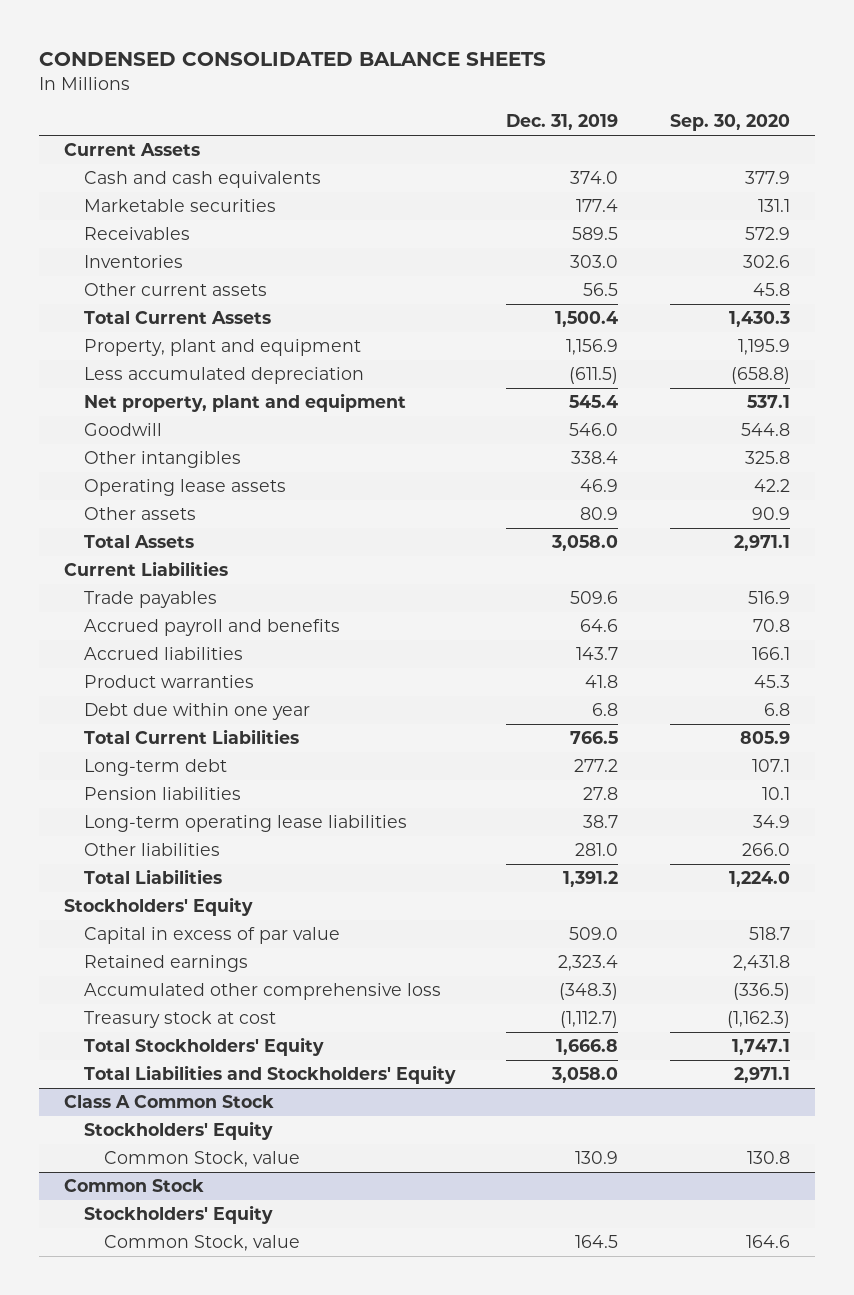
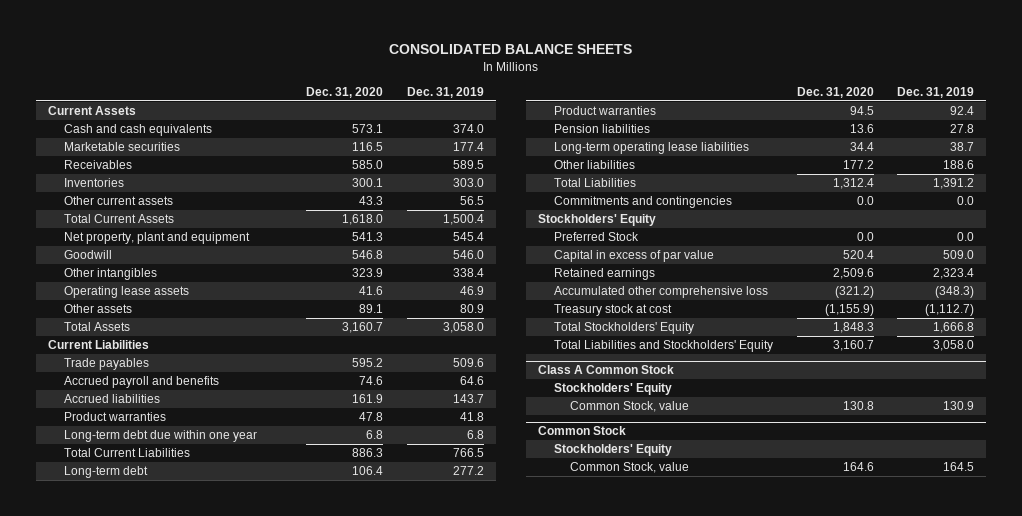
[38,51,546,66] CONDENSED CONSOLIDATED BALANCE SHEETS -> [388,44,632,55] CONSOLIDATED BALANCE SHEETS
[669,114,790,132] Sep. 30, 2020 -> none
none -> [306,86,384,98] Dec. 31, 2020
[84,339,362,357] Property, plant and equipment -> none
[84,367,365,385] Less accumulated depreciation -> none
[84,703,311,721] Debt due within one year -> [63,430,257,443] Long-term debt due within one year
none -> [553,106,656,116] Product warranties
[575,843,619,857] 281.0 -> [943,160,975,170] 188.6
none -> [553,196,732,209] Commitments and contingencies
none -> [553,232,639,242] Preferred Stock

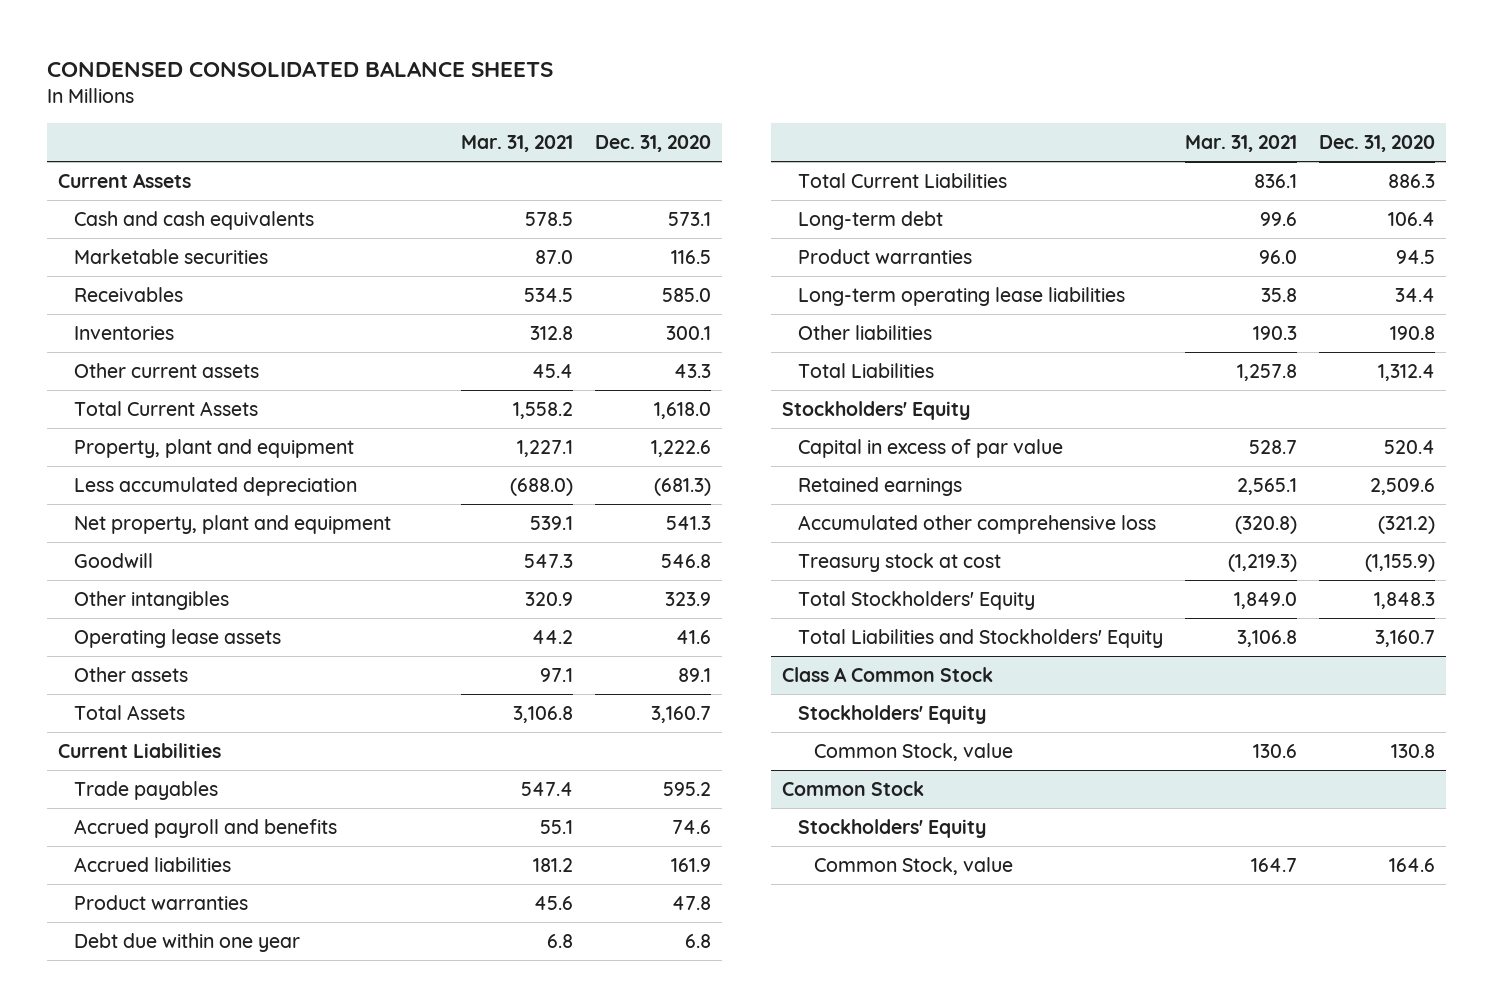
[388,44,632,55] CONSOLIDATED BALANCE SHEETS -> [46,60,553,77] CONDENSED CONSOLIDATED BALANCE SHEETS
[407,86,485,98] Dec. 31, 2019 -> none
none -> [460,134,573,152] Mar. 31, 2021
none -> [73,439,354,459] Property, plant and equipment
none -> [73,477,357,497] Less accumulated depreciation
[63,430,257,443] Long-term debt due within one year -> [73,933,300,953] Debt due within one year
[553,124,650,134] Pension liabilities -> none
[842,160,874,170] 177.2 -> [1389,326,1435,341] 190.8
[553,196,732,209] Commitments and contingencies -> none
[553,232,639,242] Preferred Stock -> none

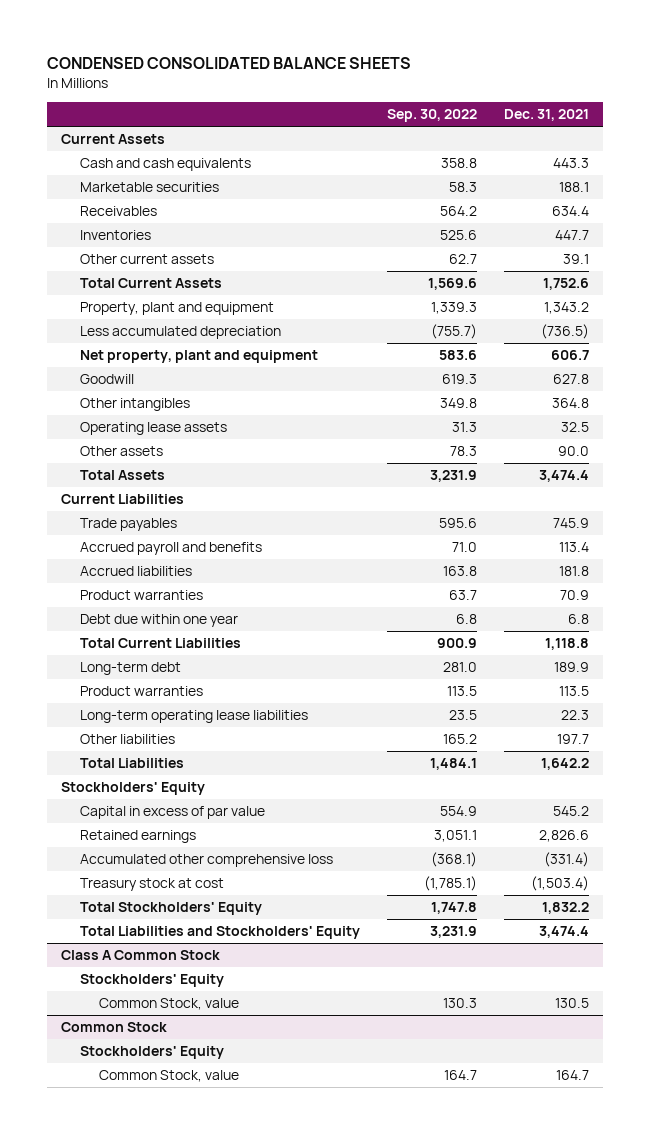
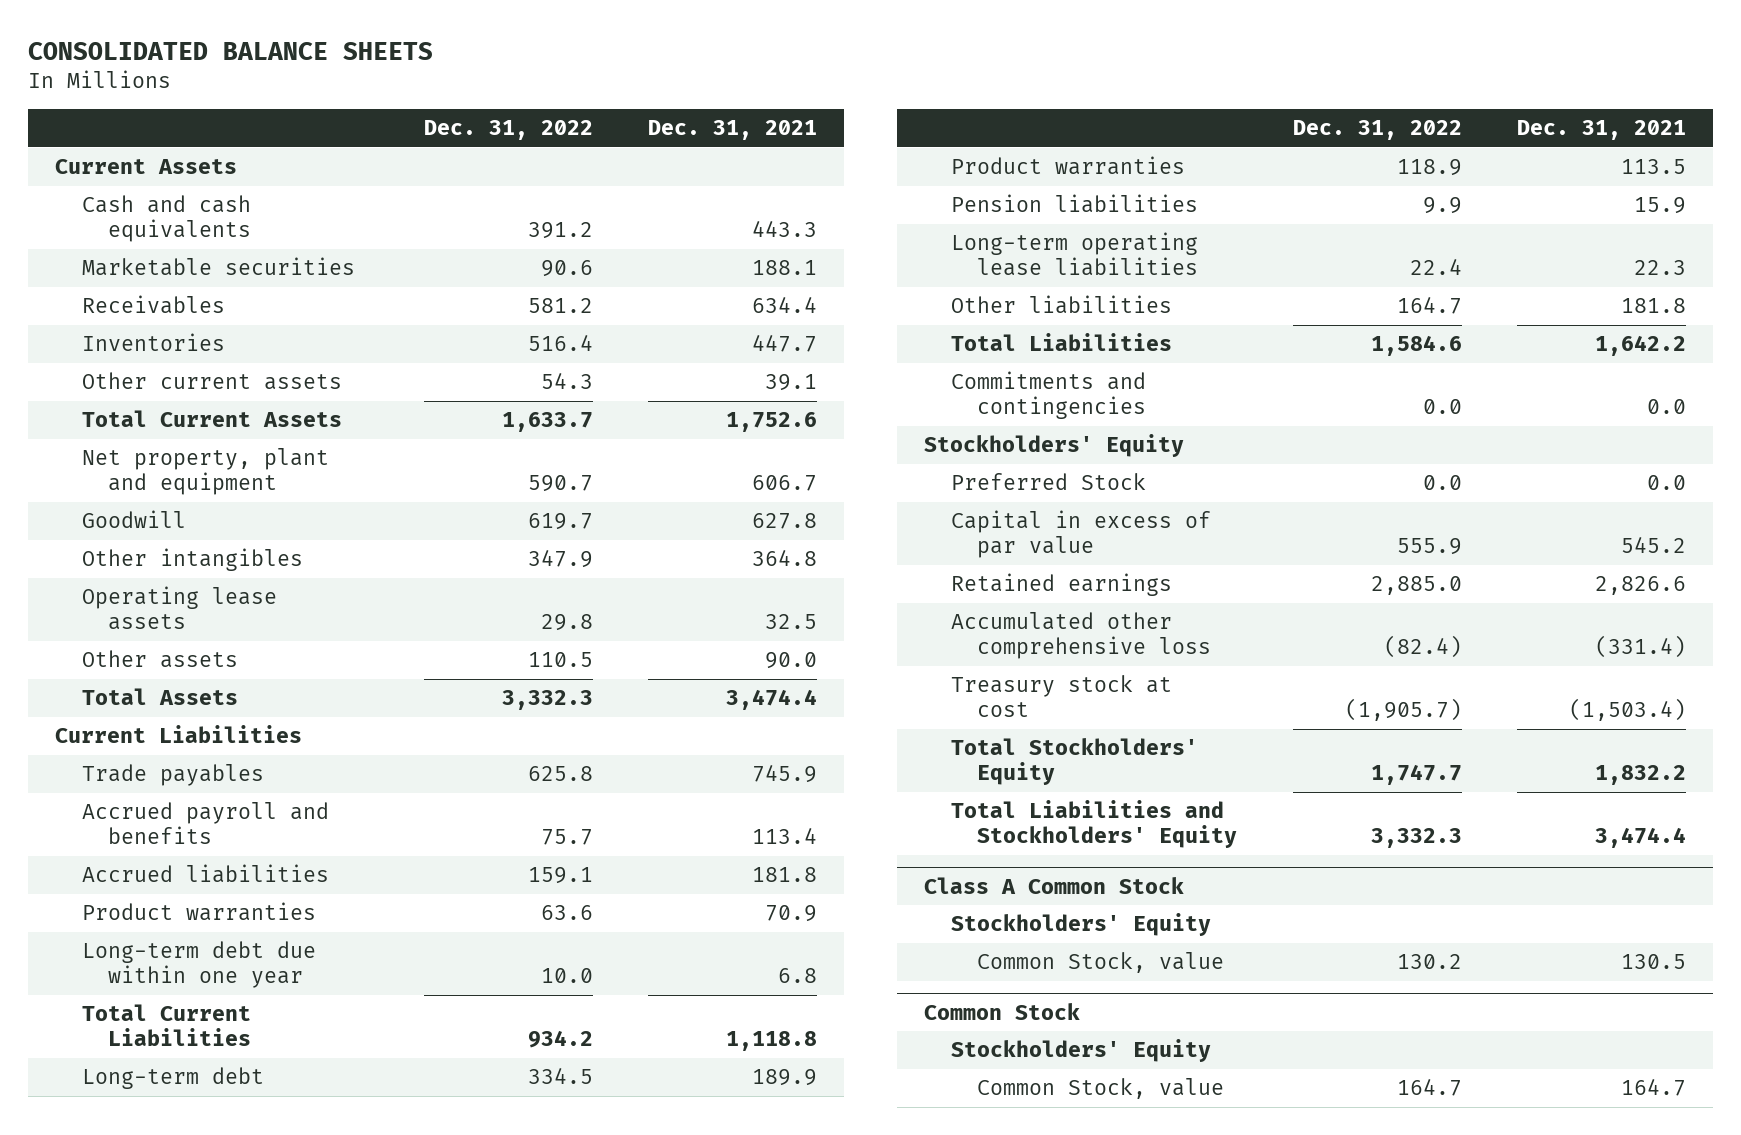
[47,57,412,70] CONDENSED CONSOLIDATED BALANCE SHEETS -> [27,41,433,60] CONSOLIDATED BALANCE SHEETS
[386,109,477,123] Sep. 30, 2022 -> none
none -> [423,119,593,140] Dec. 31, 2022
[79,302,274,316] Property, plant and equipment -> none
[79,326,281,340] Less accumulated depreciation -> none
[79,614,238,628] Debt due within one year -> [81,941,316,989] Long-term debt due within one year
none -> [950,194,1198,214] Pension liabilities
[557,734,590,745] 197.7 -> [1620,298,1686,314] 181.8
none -> [950,371,1147,420] Commitments and contingencies
none -> [950,473,1146,491] Preferred Stock

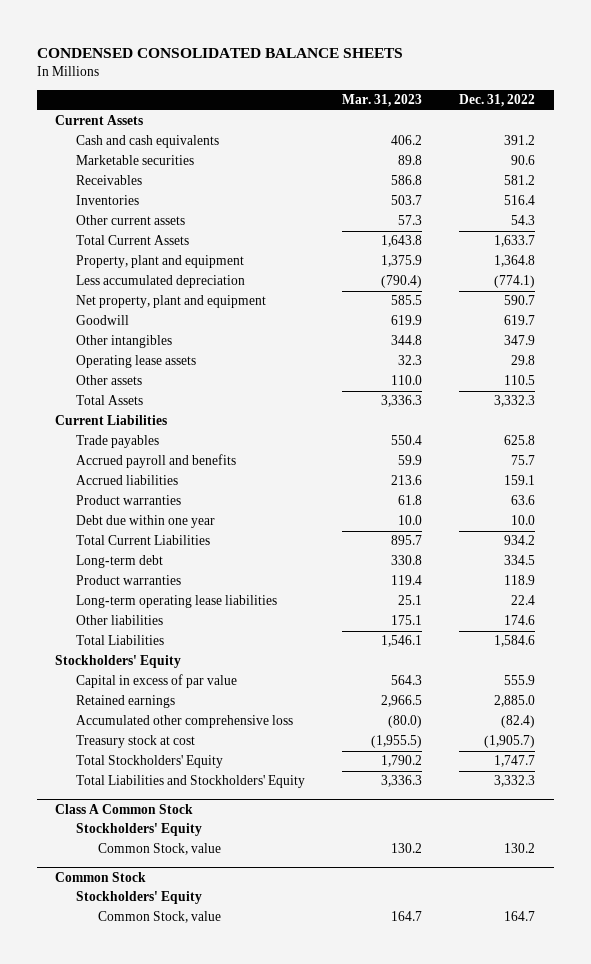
[27,41,433,60] CONSOLIDATED BALANCE SHEETS -> [36,48,403,59] CONDENSED CONSOLIDATED BALANCE SHEETS
[647,119,817,140] Dec. 31, 2021 -> none
none -> [342,94,423,108] Mar. 31, 2023
none -> [76,255,245,269] Property, plant and equipment
none -> [76,275,246,289] Less accumulated depreciation
[81,941,316,989] Long-term debt due within one year -> [76,515,216,529] Debt due within one year
[950,194,1198,214] Pension liabilities -> none
[1396,296,1462,315] 164.7 -> [504,615,536,626] 174.6
[950,371,1147,420] Commitments and contingencies -> none
[950,473,1146,491] Preferred Stock -> none

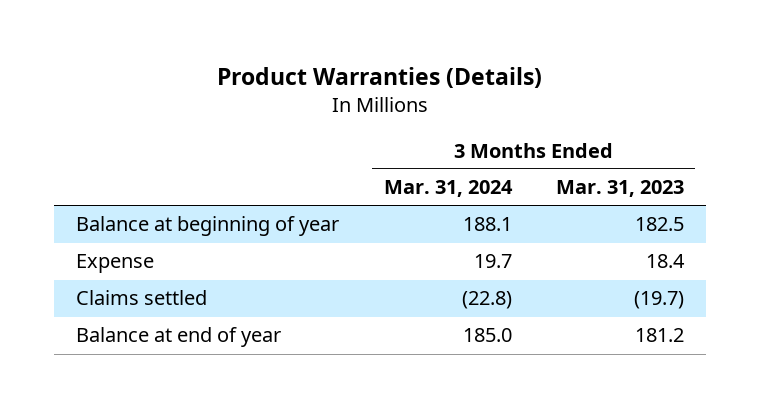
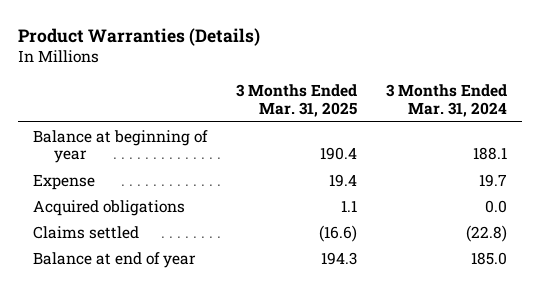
[555,180,684,198] Mar. 31, 2023 -> none
none -> [236,84,358,118] 3 Months Ended Mar. 31, 2025
none -> [32,199,185,216] Acquired obligations

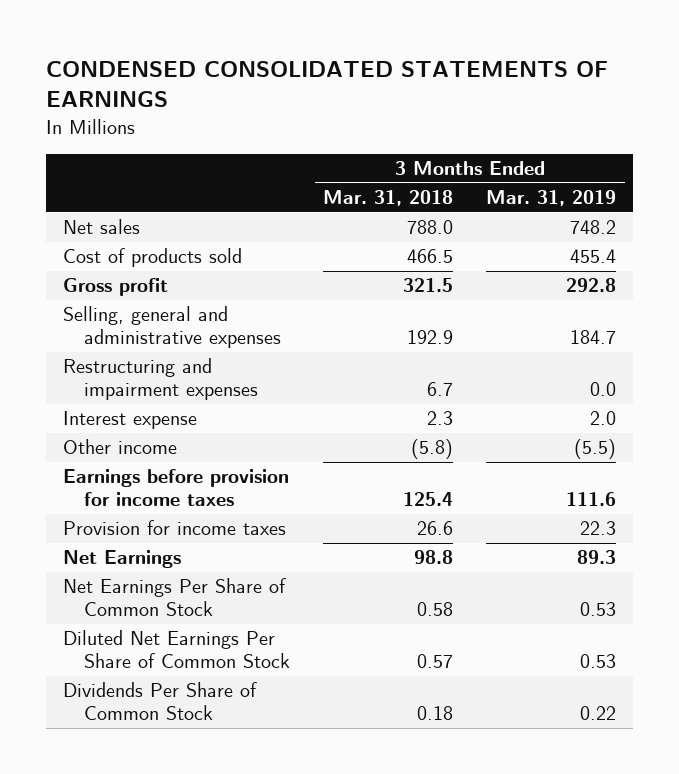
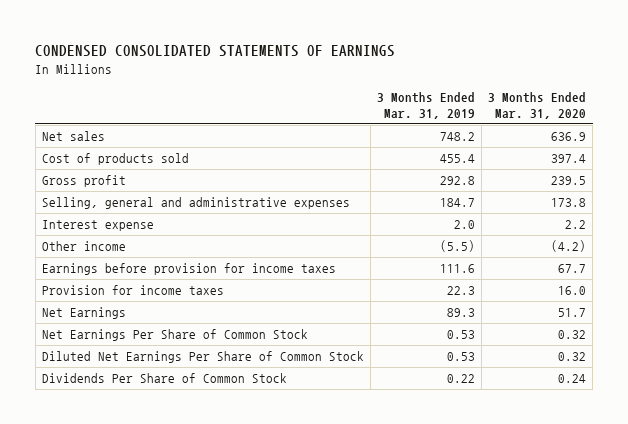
[323,190,454,207] Mar. 31, 2018 -> none
none -> [488,91,587,120] 3 Months Ended Mar. 31, 2020
[62,358,259,401] Restructuring and impairment expenses -> none

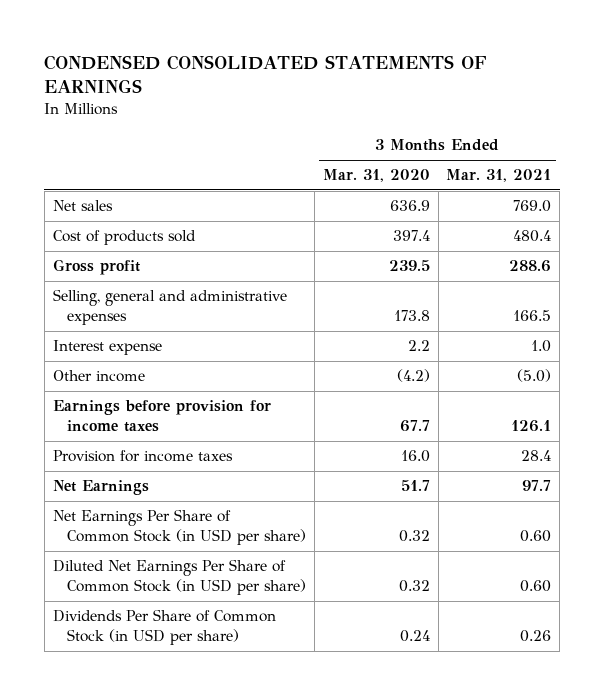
[376,91,475,120] 3 Months Ended Mar. 31, 2019 -> none
none -> [446,169,552,183] Mar. 31, 2021
[41,329,308,342] Net Earnings Per Share of Common Stock -> [52,509,307,546] Net Earnings Per Share of Common Stock (in USD per share)
[41,351,364,364] Diluted Net Earnings Per Share of Common Stock -> [52,559,307,596] Diluted Net Earnings Per Share of Common Stock (in USD per share)
[41,373,287,384] Dividends Per Share of Common Stock -> [52,609,276,646] Dividends Per Share of Common Stock (in USD per share)

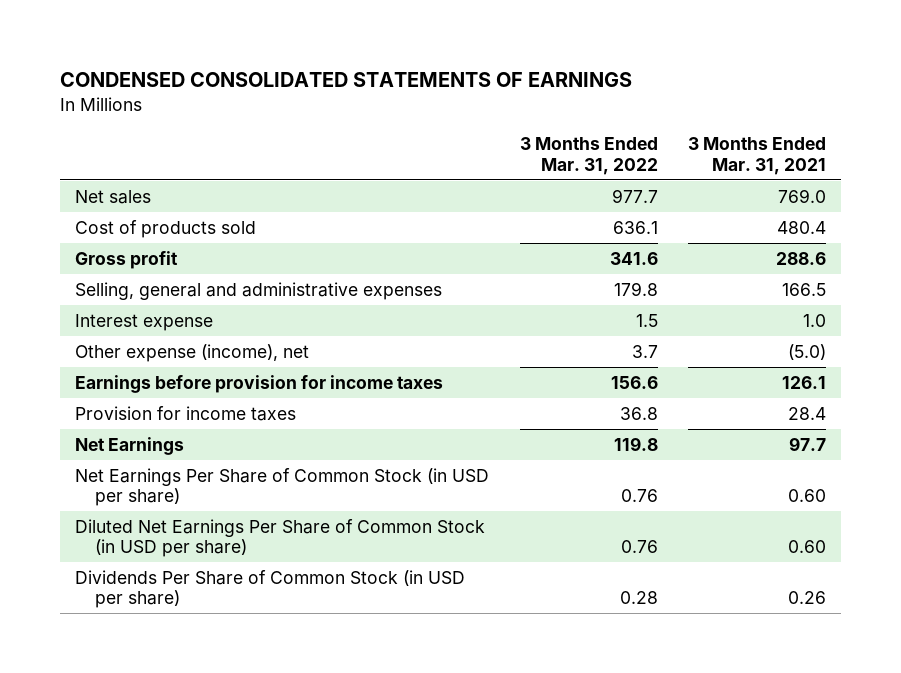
[322,169,430,183] Mar. 31, 2020 -> none
none -> [519,137,658,175] 3 Months Ended Mar. 31, 2022
[52,370,145,383] Other income -> [75,343,310,362] Other expense (income), net

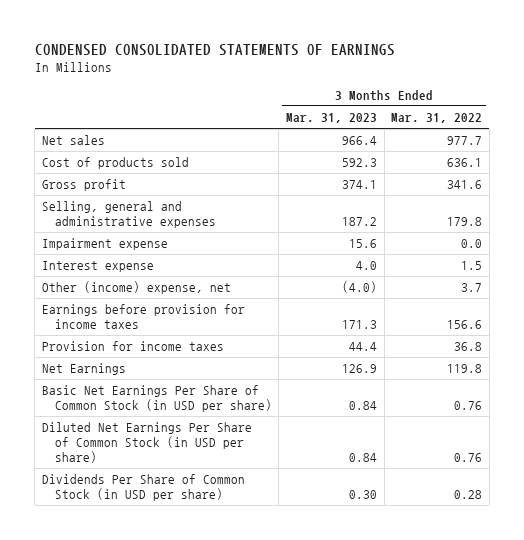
[688,137,827,175] 3 Months Ended Mar. 31, 2021 -> none
none -> [285,113,377,124] Mar. 31, 2023
none -> [41,238,168,251] Impairment expense
[75,343,310,362] Other expense (income), net -> [41,281,231,295] Other (income) expense, net
[75,467,490,507] Net Earnings Per Share of Common Stock (in USD per share) -> [41,385,272,412] Basic Net Earnings Per Share of Common Stock (in USD per share)

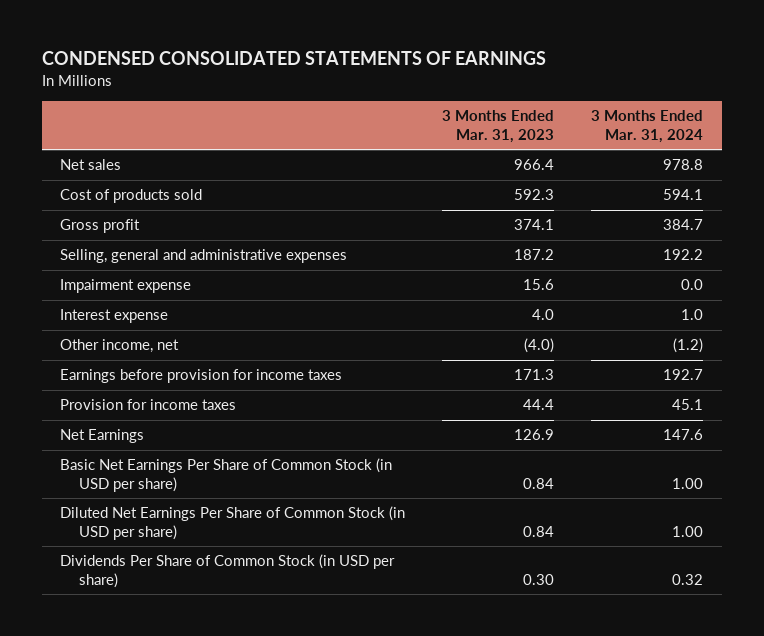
[391,113,483,124] Mar. 31, 2022 -> none
none -> [591,110,704,143] 3 Months Ended Mar. 31, 2024
[41,281,231,295] Other (income) expense, net -> [60,339,180,354] Other income, net

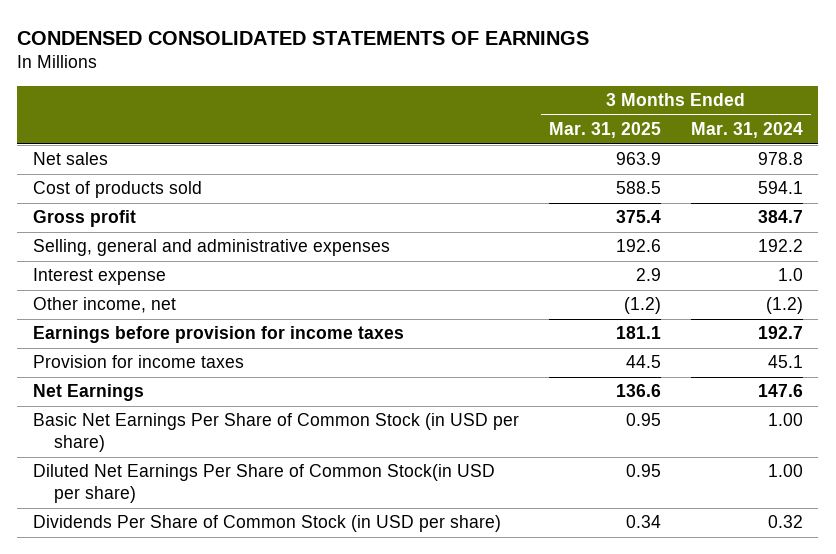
[442,110,555,143] 3 Months Ended Mar. 31, 2023 -> none
none -> [548,122,661,139] Mar. 31, 2025
[60,279,192,294] Impairment expense -> none
[60,506,406,540] Diluted Net Earnings Per Share of Common Stock (in USD per share) -> [32,464,495,504] Diluted Net Earnings Per Share of Common Stock(in USD per share)

